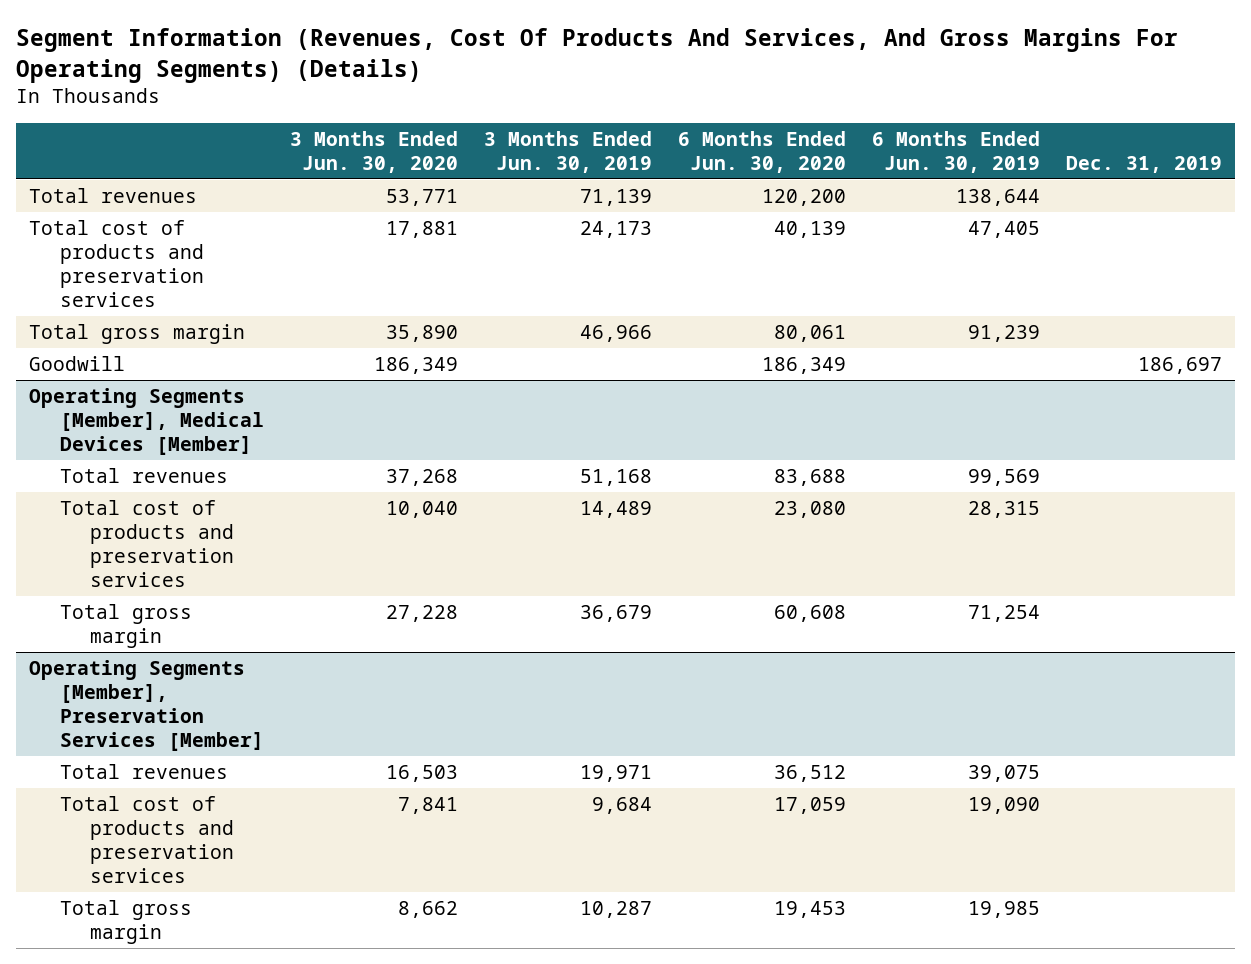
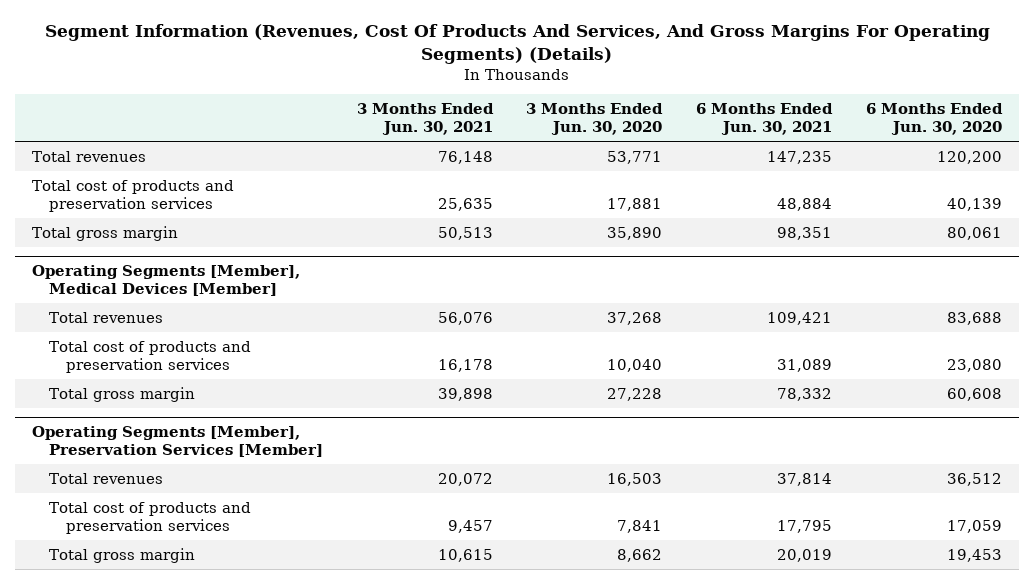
[483,130,652,173] 3 Months Ended Jun. 30, 2019 -> none
[872,130,1041,173] 6 Months Ended Jun. 30, 2019 -> none
[1066,155,1223,173] Dec. 31, 2019 -> none
none -> [356,103,494,136] 3 Months Ended Jun. 30, 2021
none -> [696,103,834,136] 6 Months Ended Jun. 30, 2021
[28,356,125,372] Goodwill -> none

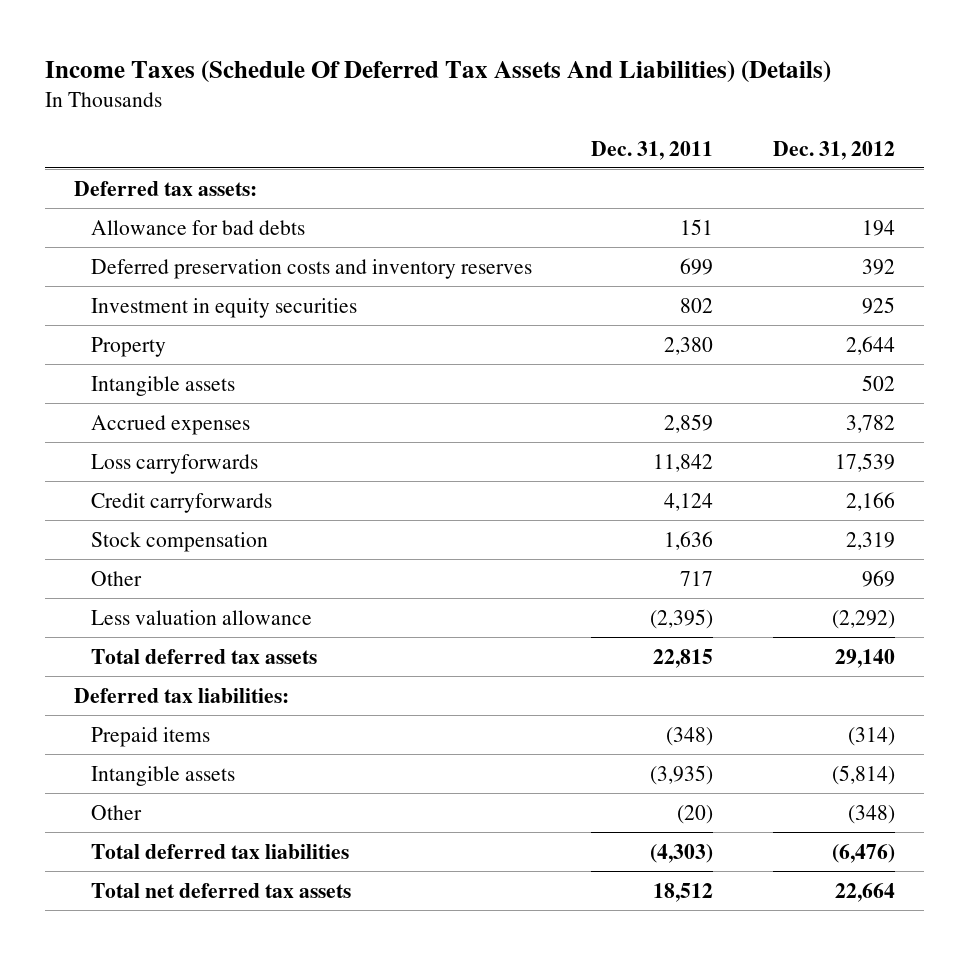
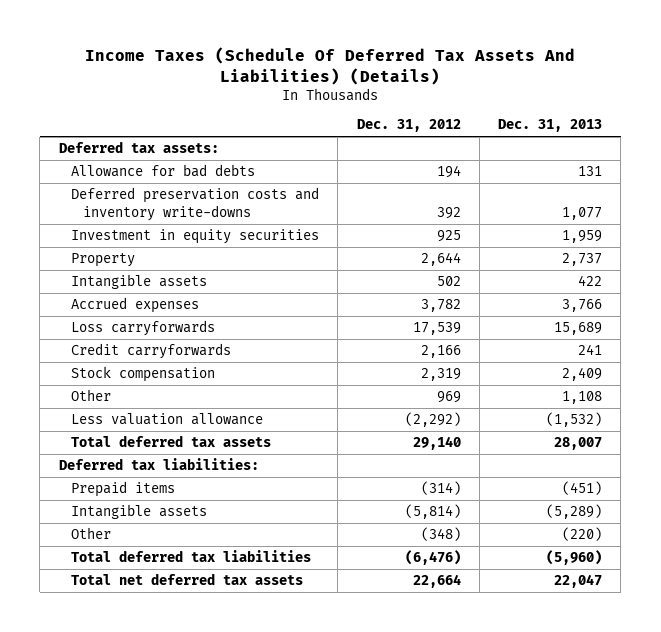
[591,140,714,160] Dec. 31, 2011 -> none
none -> [497,119,602,133] Dec. 31, 2013
[90,258,532,279] Deferred preservation costs and inventory reserves -> [71,187,320,221] Deferred preservation costs and inventory write-downs

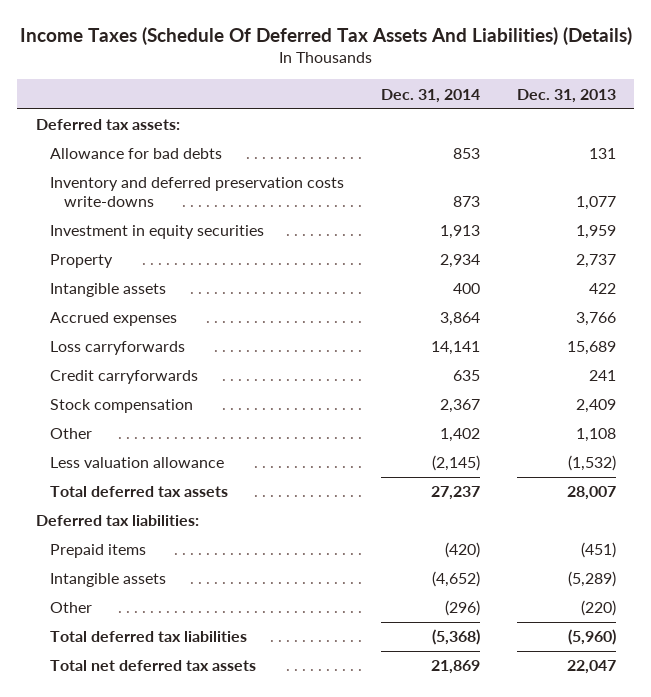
[356,119,461,133] Dec. 31, 2012 -> none
none -> [380,88,480,103] Dec. 31, 2014
[71,187,320,221] Deferred preservation costs and inventory write-downs -> [49,177,344,208] Inventory and deferred preservation costs write-downs

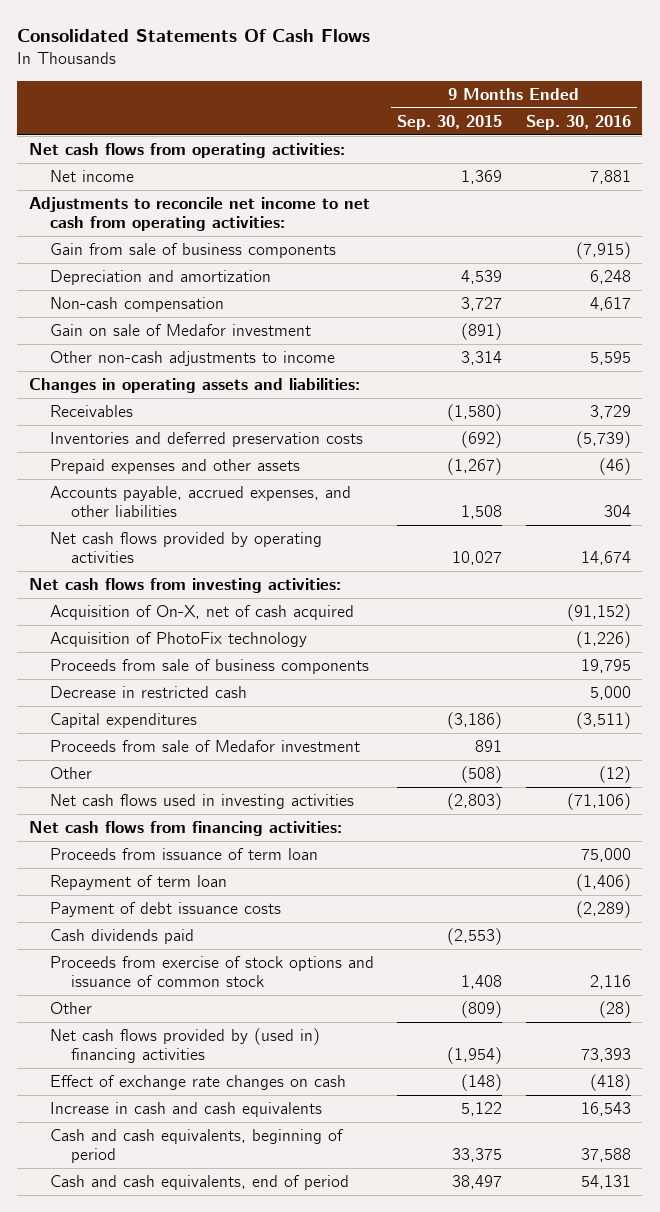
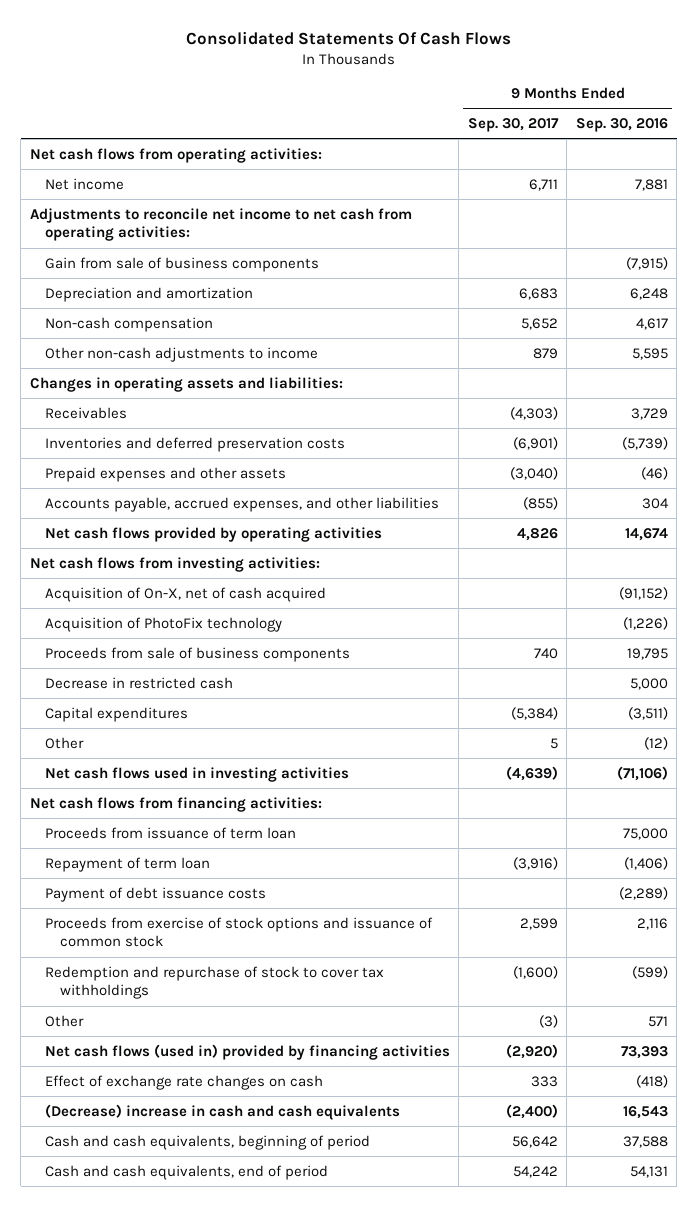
[397,114,503,130] Sep. 30, 2015 -> none
none -> [467,118,559,133] Sep. 30, 2017
[49,324,311,337] Gain on sale of Medafor investment -> none
[49,740,360,753] Proceeds from sale of Medafor investment -> none
[49,929,194,945] Cash dividends paid -> none
none -> [44,965,384,1000] Redemption and repurchase of stock to cover tax withholdings
[598,1001,631,1019] (28) -> [647,1015,668,1027] 571
[49,1028,320,1063] Net cash flows provided by (used in) financing activities -> [44,1043,450,1060] Net cash flows (used in) provided by financing activities
[49,1102,322,1118] Increase in cash and cash equivalents -> [44,1103,400,1120] (Decrease) increase in cash and cash equivalents

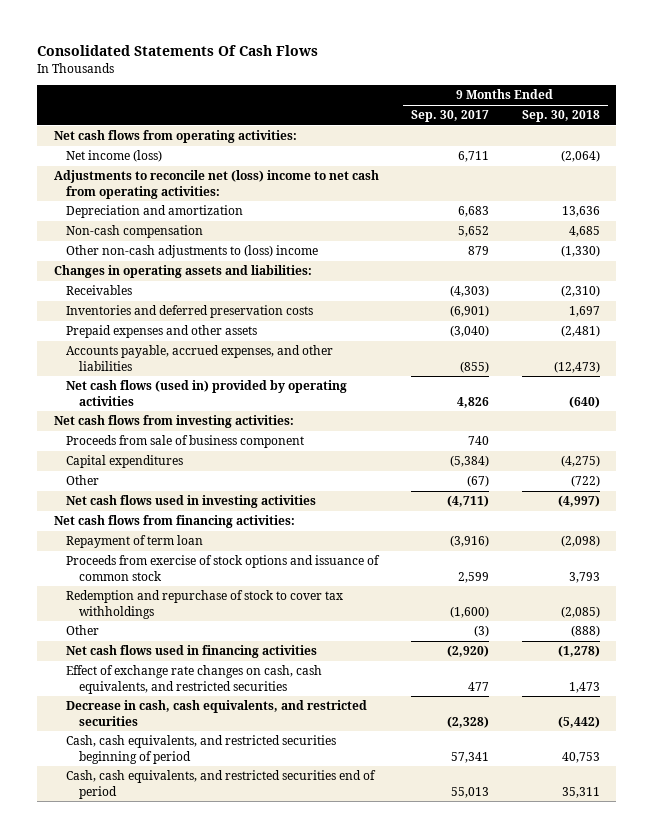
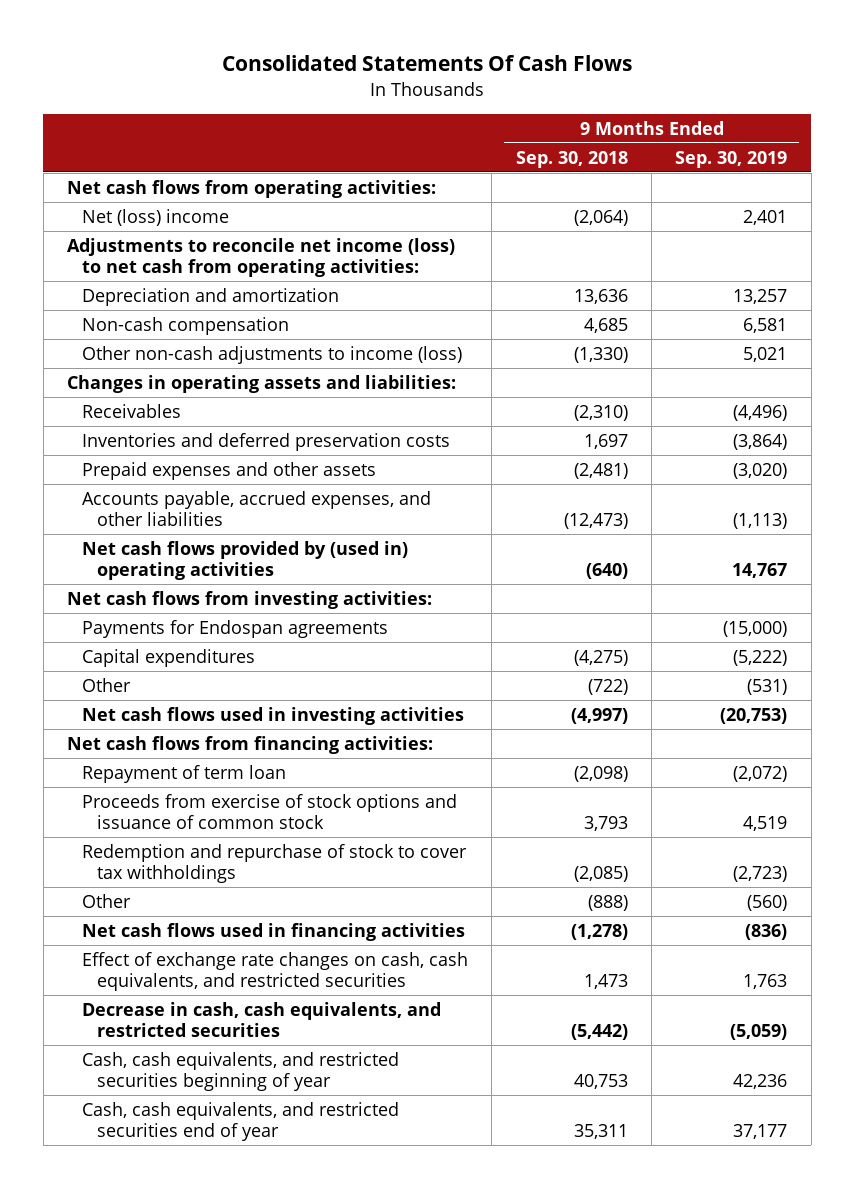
[411,110,490,123] Sep. 30, 2017 -> none
none -> [675,150,788,168] Sep. 30, 2019
[66,150,163,163] Net income (loss) -> [81,208,229,226] Net (loss) income
[53,170,379,199] Adjustments to reconcile net (loss) income to net cash from operating activities: -> [67,237,456,278] Adjustments to reconcile net income (loss) to net cash from operating activities:
[66,245,319,259] Other non-cash adjustments to (loss) income -> [81,345,462,364] Other non-cash adjustments to income (loss)
[66,380,348,406] Net cash flows (used in) provided by operating activities -> [81,540,408,581] Net cash flows provided by (used in) operating activities
[66,435,305,449] Proceeds from sale of business component -> none
none -> [81,619,388,638] Payments for Endospan agreements
[66,735,337,764] Cash, cash equivalents, and restricted securities beginning of period -> [81,1051,399,1092] Cash, cash equivalents, and restricted securities beginning of year
[66,770,377,799] Cash, cash equivalents, and restricted securities end of period -> [81,1101,399,1142] Cash, cash equivalents, and restricted securities end of year

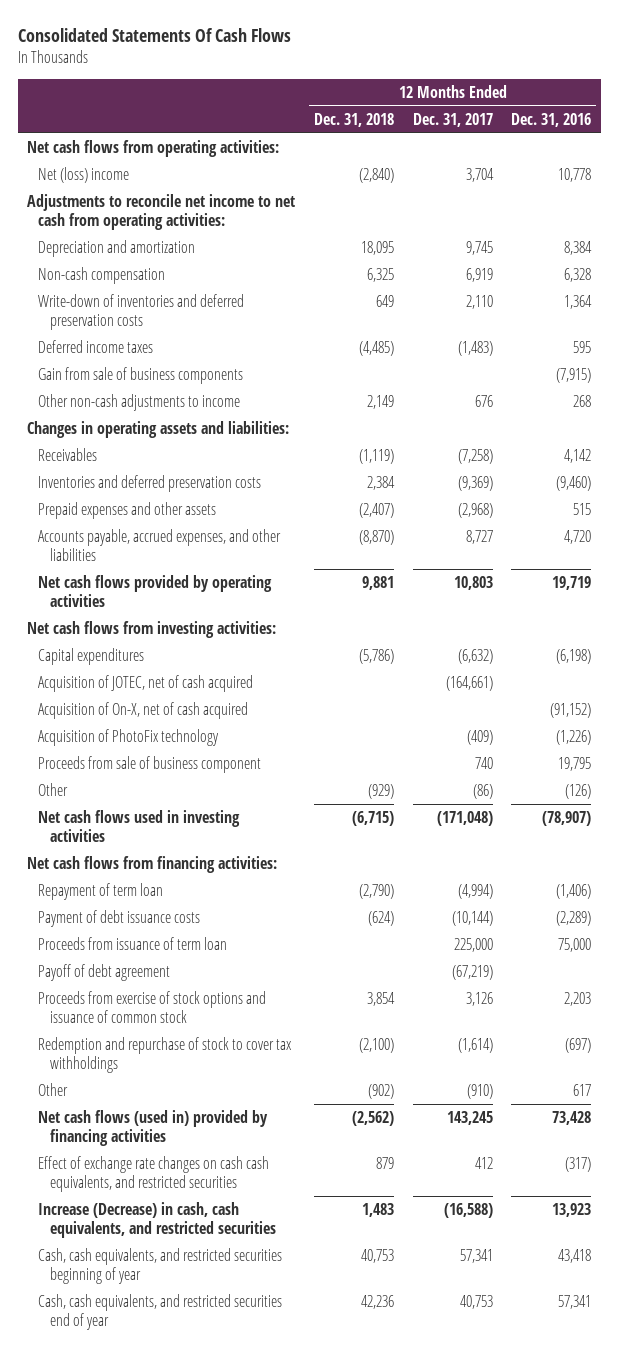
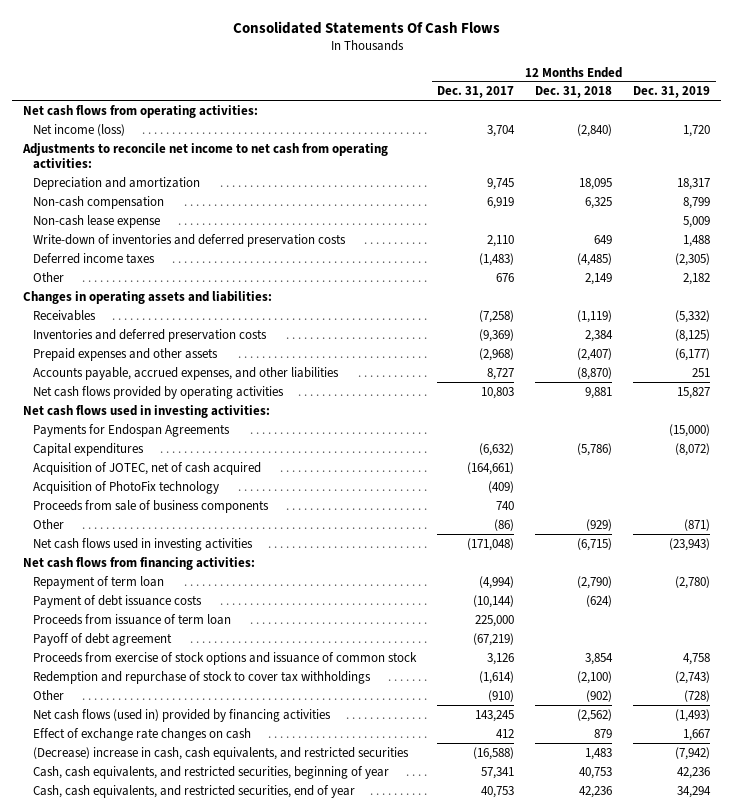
[511,113,592,128] Dec. 31, 2016 -> none
none -> [633,86,711,99] Dec. 31, 2019
[38,167,130,184] Net (loss) income -> [33,123,126,136] Net income (loss)
none -> [33,214,161,228] Non-cash lease expense
[38,367,244,385] Gain from sale of business components -> none
[38,394,241,412] Other non-cash adjustments to income -> [33,271,65,282] Other
[27,621,277,639] Net cash flows from investing activities: -> [22,404,270,418] Net cash flows used in investing activities:
none -> [33,423,231,437] Payments for Endospan Agreements
[38,702,249,720] Acquisition of On-X, net of cash acquired -> none
[38,756,262,774] Proceeds from sale of business component -> [33,499,270,513] Proceeds from sale of business components
[38,1156,270,1192] Effect of exchange rate changes on cash cash equivalents, and restricted securities -> [33,727,252,741] Effect of exchange rate changes on cash
[38,1202,276,1238] Increase (Decrease) in cash, cash equivalents, and restricted securities -> [33,746,410,760] (Decrease) increase in cash, cash equivalents, and restricted securities
[38,1248,283,1284] Cash, cash equivalents, and restricted securities beginning of year -> [33,765,390,779] Cash, cash equivalents, and restricted securities, beginning of year
[38,1294,283,1330] Cash, cash equivalents, and restricted securities end of year -> [33,784,356,798] Cash, cash equivalents, and restricted securities, end of year

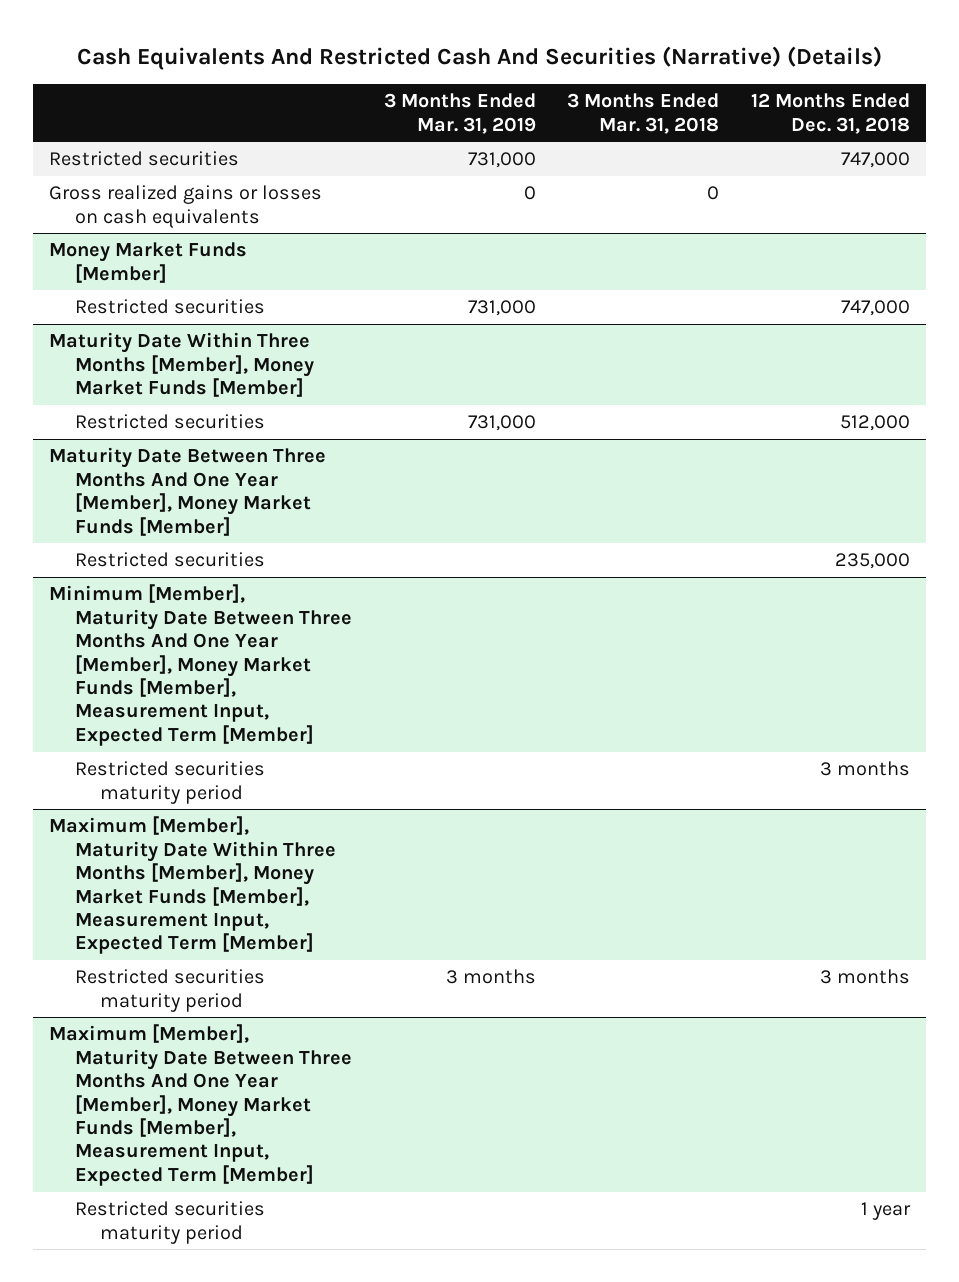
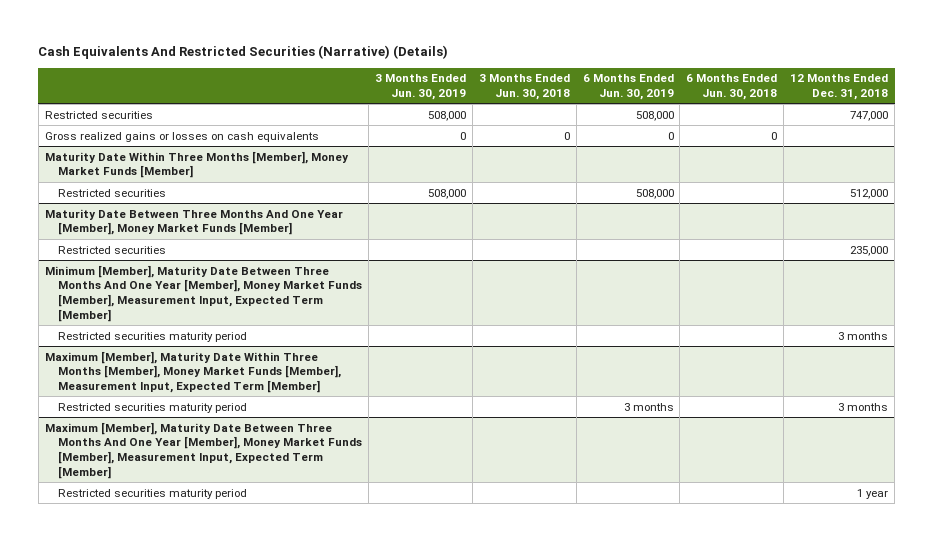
[76,46,882,71] Cash Equivalents And Restricted Cash And Securities (Narrative) (Details) -> [38,45,449,60] Cash Equivalents And Restricted Securities (Narrative) (Details)
[383,93,536,134] 3 Months Ended Mar. 31, 2019 -> none
[567,93,720,134] 3 Months Ended Mar. 31, 2018 -> none
none -> [374,74,466,100] 3 Months Ended Jun. 30, 2019
none -> [478,74,570,100] 3 Months Ended Jun. 30, 2018
none -> [582,74,674,100] 6 Months Ended Jun. 30, 2019
none -> [686,74,778,100] 6 Months Ended Jun. 30, 2018
[49,242,248,283] Money Market Funds [Member] -> none
[74,299,265,315] Restricted securities -> none

